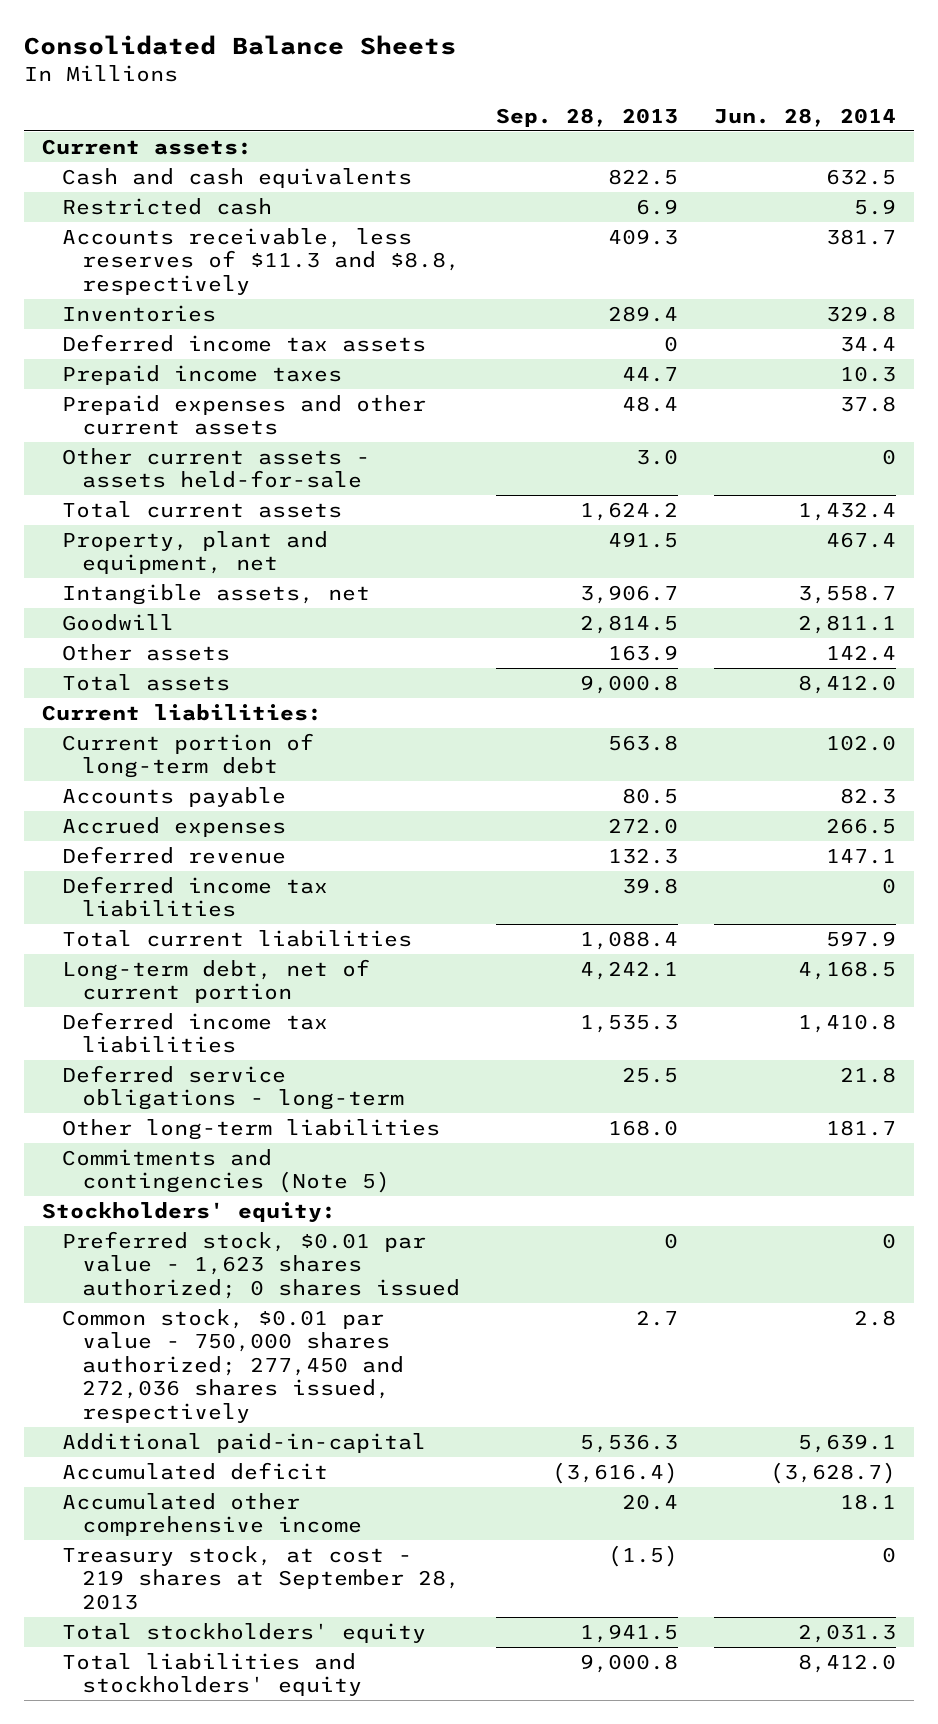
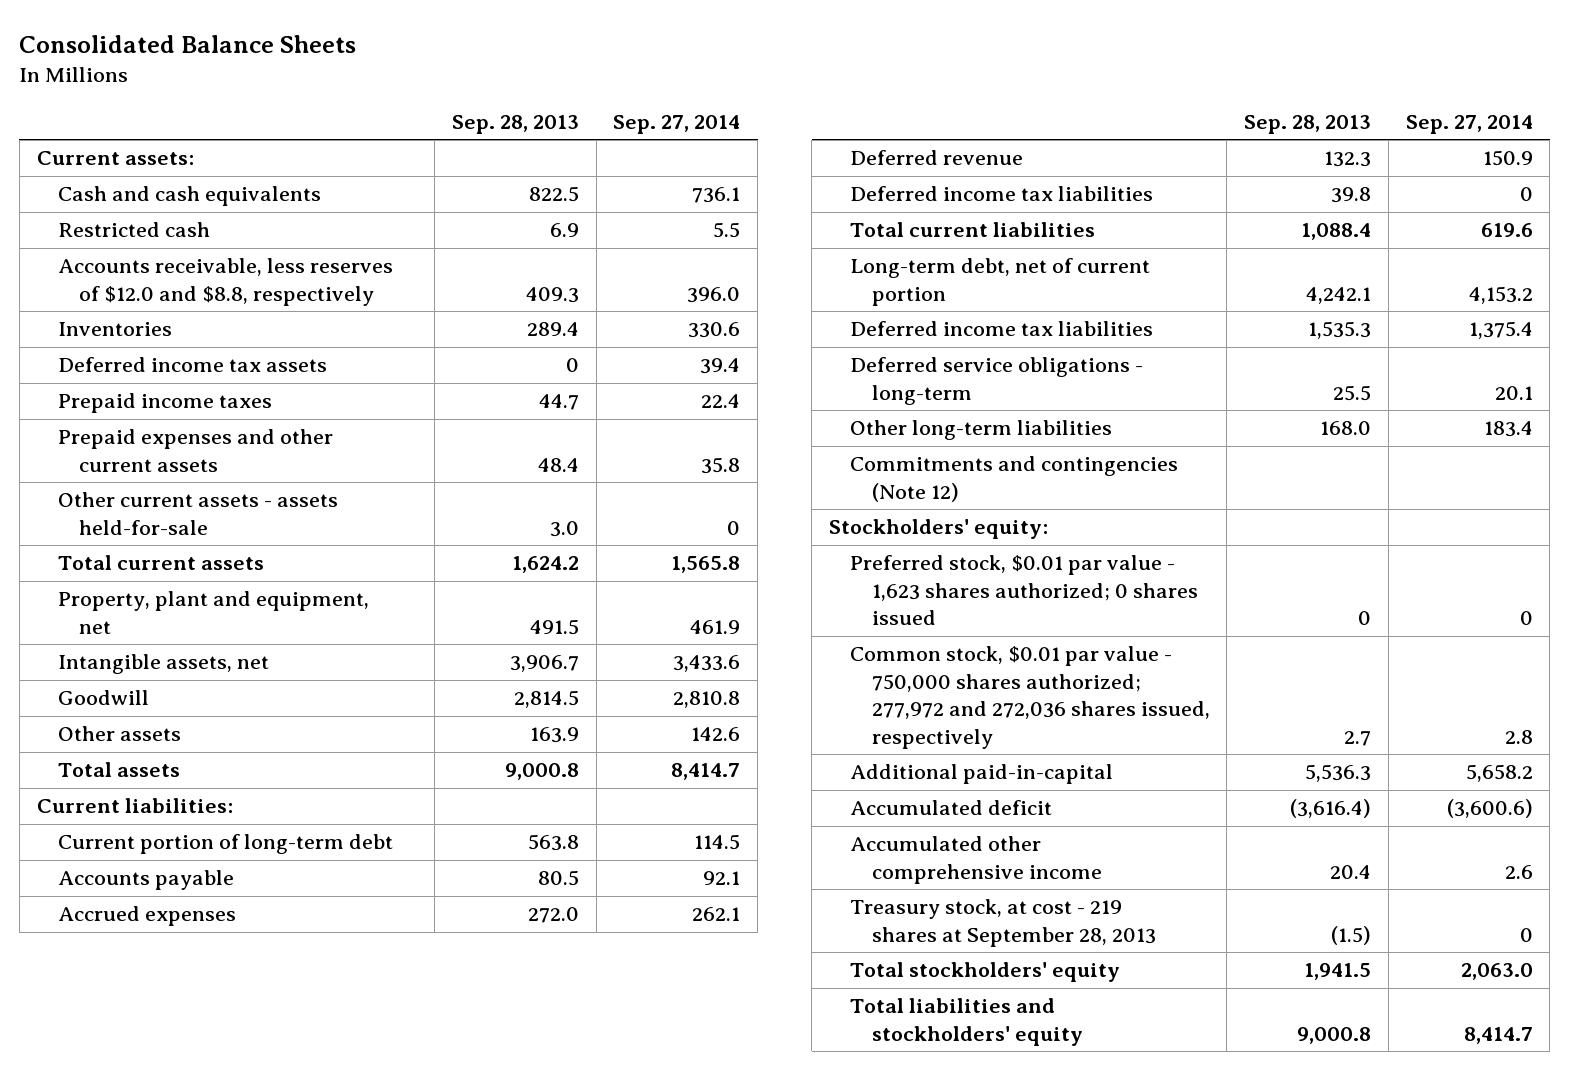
[714,107,897,127] Jun. 28, 2014 -> none
none -> [613,114,741,134] Sep. 27, 2014
[61,227,461,295] Accounts receivable, less reserves of $11.3 and $8.8, respectively -> [58,258,394,306] Accounts receivable, less reserves of $12.0 and $8.8, respectively
[61,1148,391,1194] Commitments and contingencies (Note 5) -> [850,456,1179,502] Commitments and contingencies (Note 12)
[61,1308,405,1423] Common stock, $0.01 par value - 750,000 shares authorized; 277,450 and 272,036 shares issued, respectively -> [850,646,1210,749] Common stock, $0.01 par value - 750,000 shares authorized; 277,972 and 272,036 shares issued, respectively

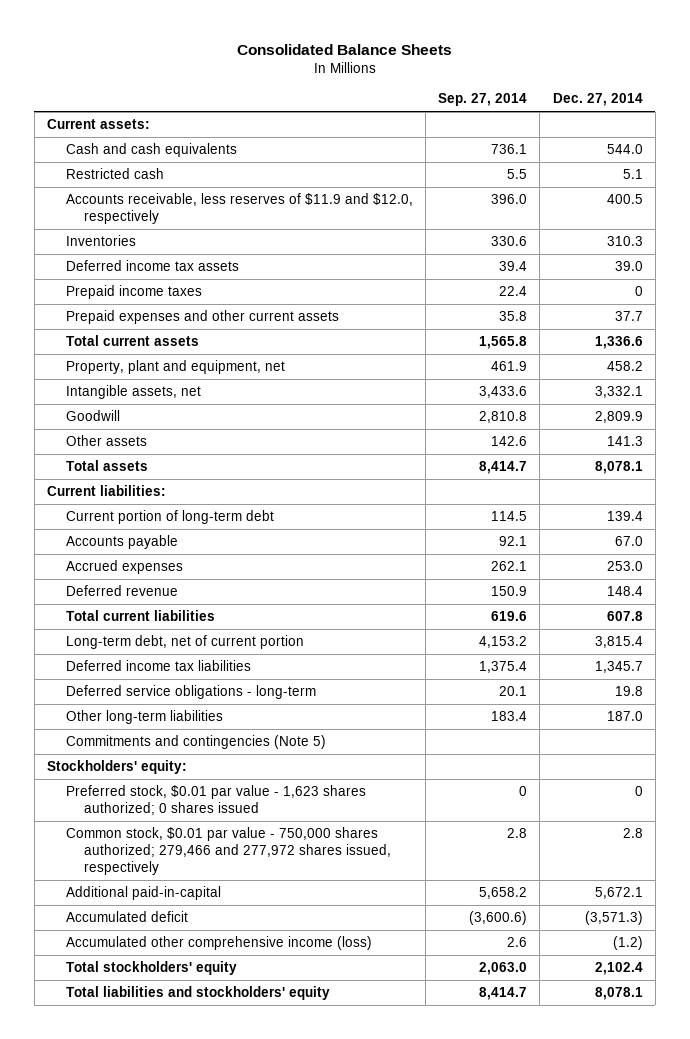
[451,114,579,134] Sep. 28, 2013 -> none
none -> [552,93,643,107] Dec. 27, 2014
[58,258,394,306] Accounts receivable, less reserves of $12.0 and $8.8, respectively -> [65,193,413,224] Accounts receivable, less reserves of $11.9 and $12.0, respectively
[58,492,339,535] Other current assets - assets held-for-sale -> none
[850,186,1154,202] Deferred income tax liabilities -> none
[850,456,1179,502] Commitments and contingencies (Note 12) -> [65,735,326,750] Commitments and contingencies (Note 5)
[850,646,1210,749] Common stock, $0.01 par value - 750,000 shares authorized; 277,972 and 272,036 shares issued, respectively -> [65,827,392,875] Common stock, $0.01 par value - 750,000 shares authorized; 279,466 and 277,972 shares issued, respectively
[850,899,1156,947] Treasury stock, at cost - 219 shares at September 28, 2013 -> none
[850,836,1102,884] Accumulated other comprehensive income -> [65,936,372,951] Accumulated other comprehensive income (loss)

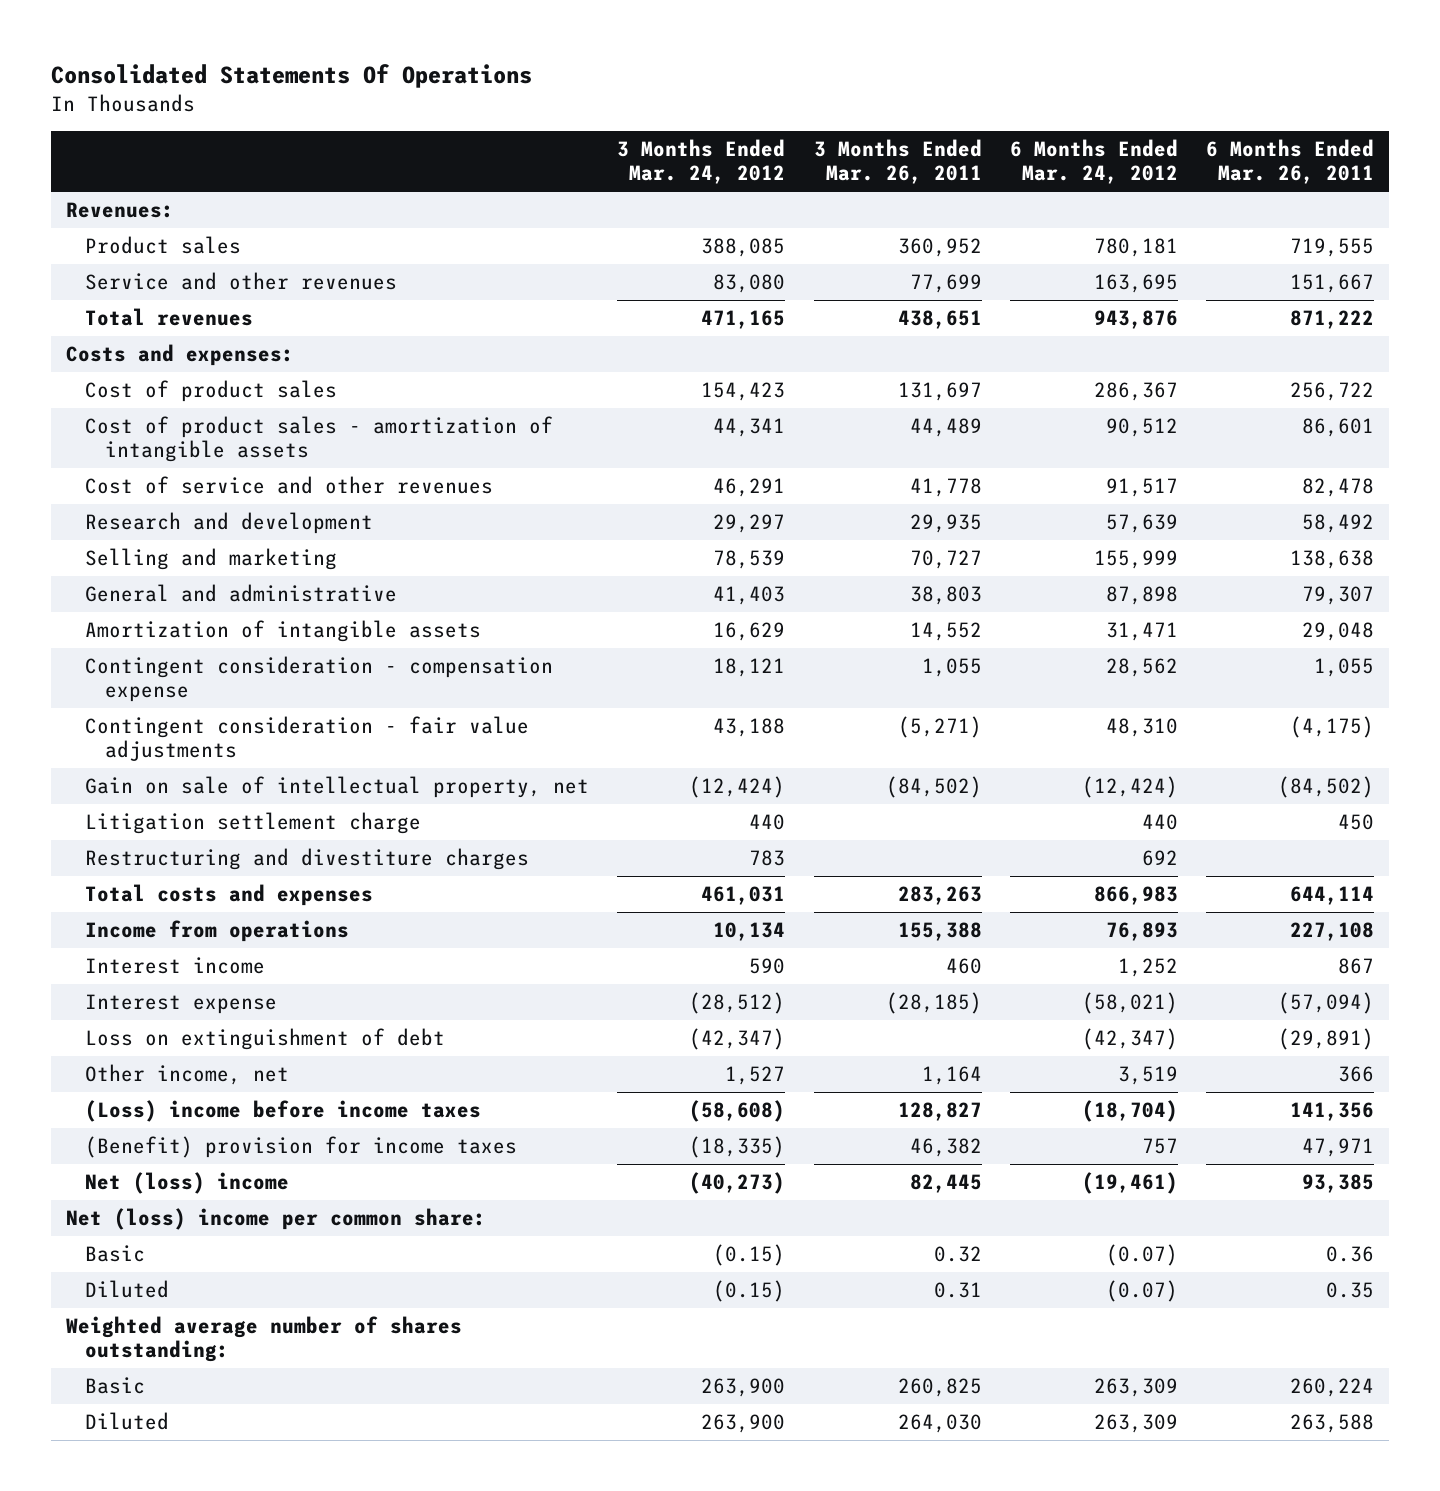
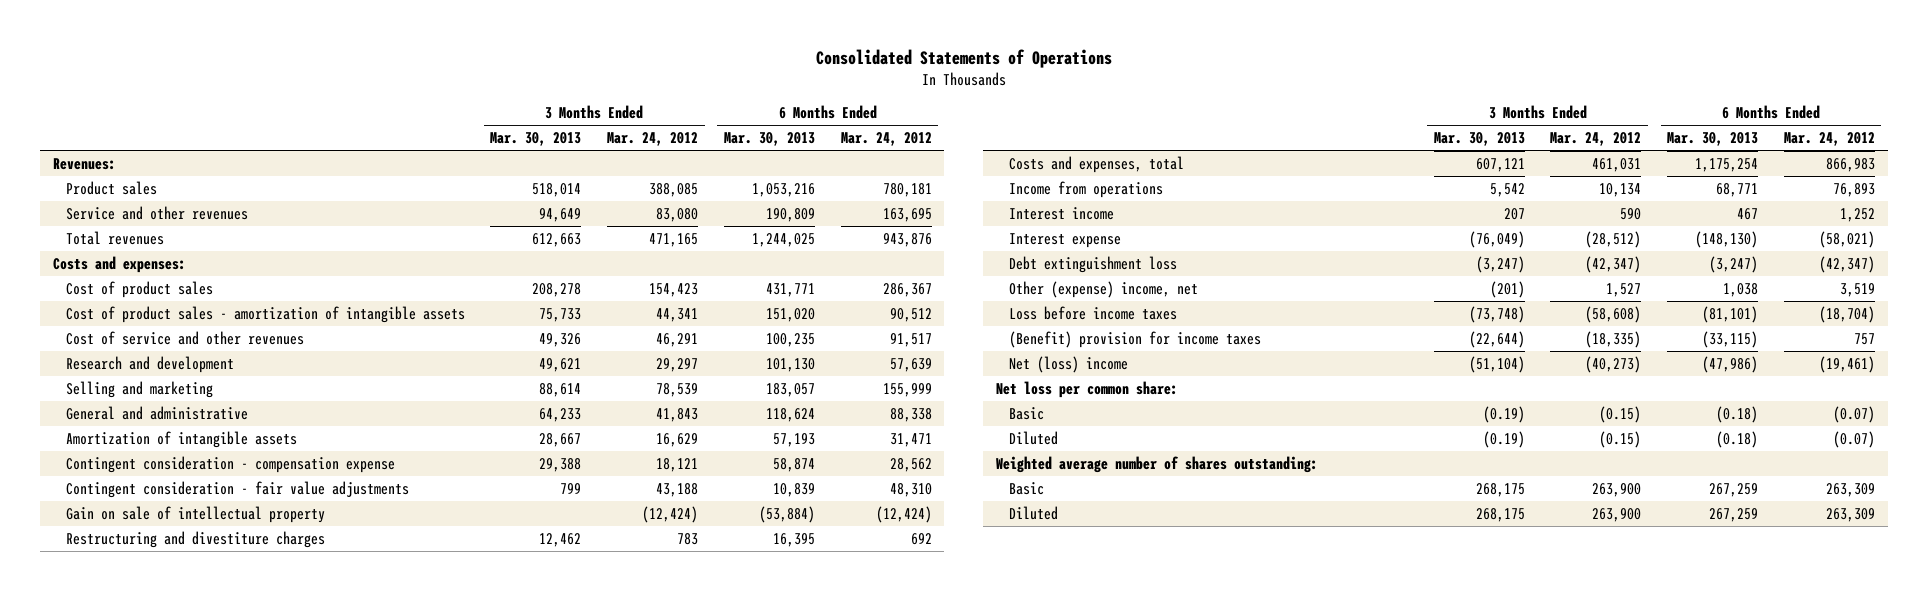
[51,64,533,89] Consolidated Statements Of Operations -> [815,48,1112,68] Consolidated Statements of Operations
[813,138,982,185] 3 Months Ended Mar. 26, 2011 -> none
[1206,138,1375,185] 6 Months Ended Mar. 26, 2011 -> none
none -> [490,132,582,147] Mar. 30, 2013
none -> [723,132,815,147] Mar. 30, 2013
[713,585,786,605] 41,403 -> [656,407,699,422] 41,843
[1106,585,1179,605] 87,898 -> [889,407,932,422] 88,338
[85,811,422,834] Litigation settlement charge -> none
[85,775,590,798] Gain on sale of intellectual property, net -> [65,505,325,523] Gain on sale of intellectual property
[85,883,374,906] Total costs and expenses -> [1008,155,1184,173] Costs and expenses, total
[85,1027,446,1050] Loss on extinguishment of debt -> [1008,255,1177,273] Debt extinguishment loss
[85,1063,290,1085] Other income, net -> [1008,280,1198,298] Other (expense) income, net
[85,1099,482,1122] (Loss) income before income taxes -> [1008,305,1177,320] Loss before income taxes
[65,1207,486,1230] Net (loss) income per common share: -> [996,380,1179,398] Net loss per common share:

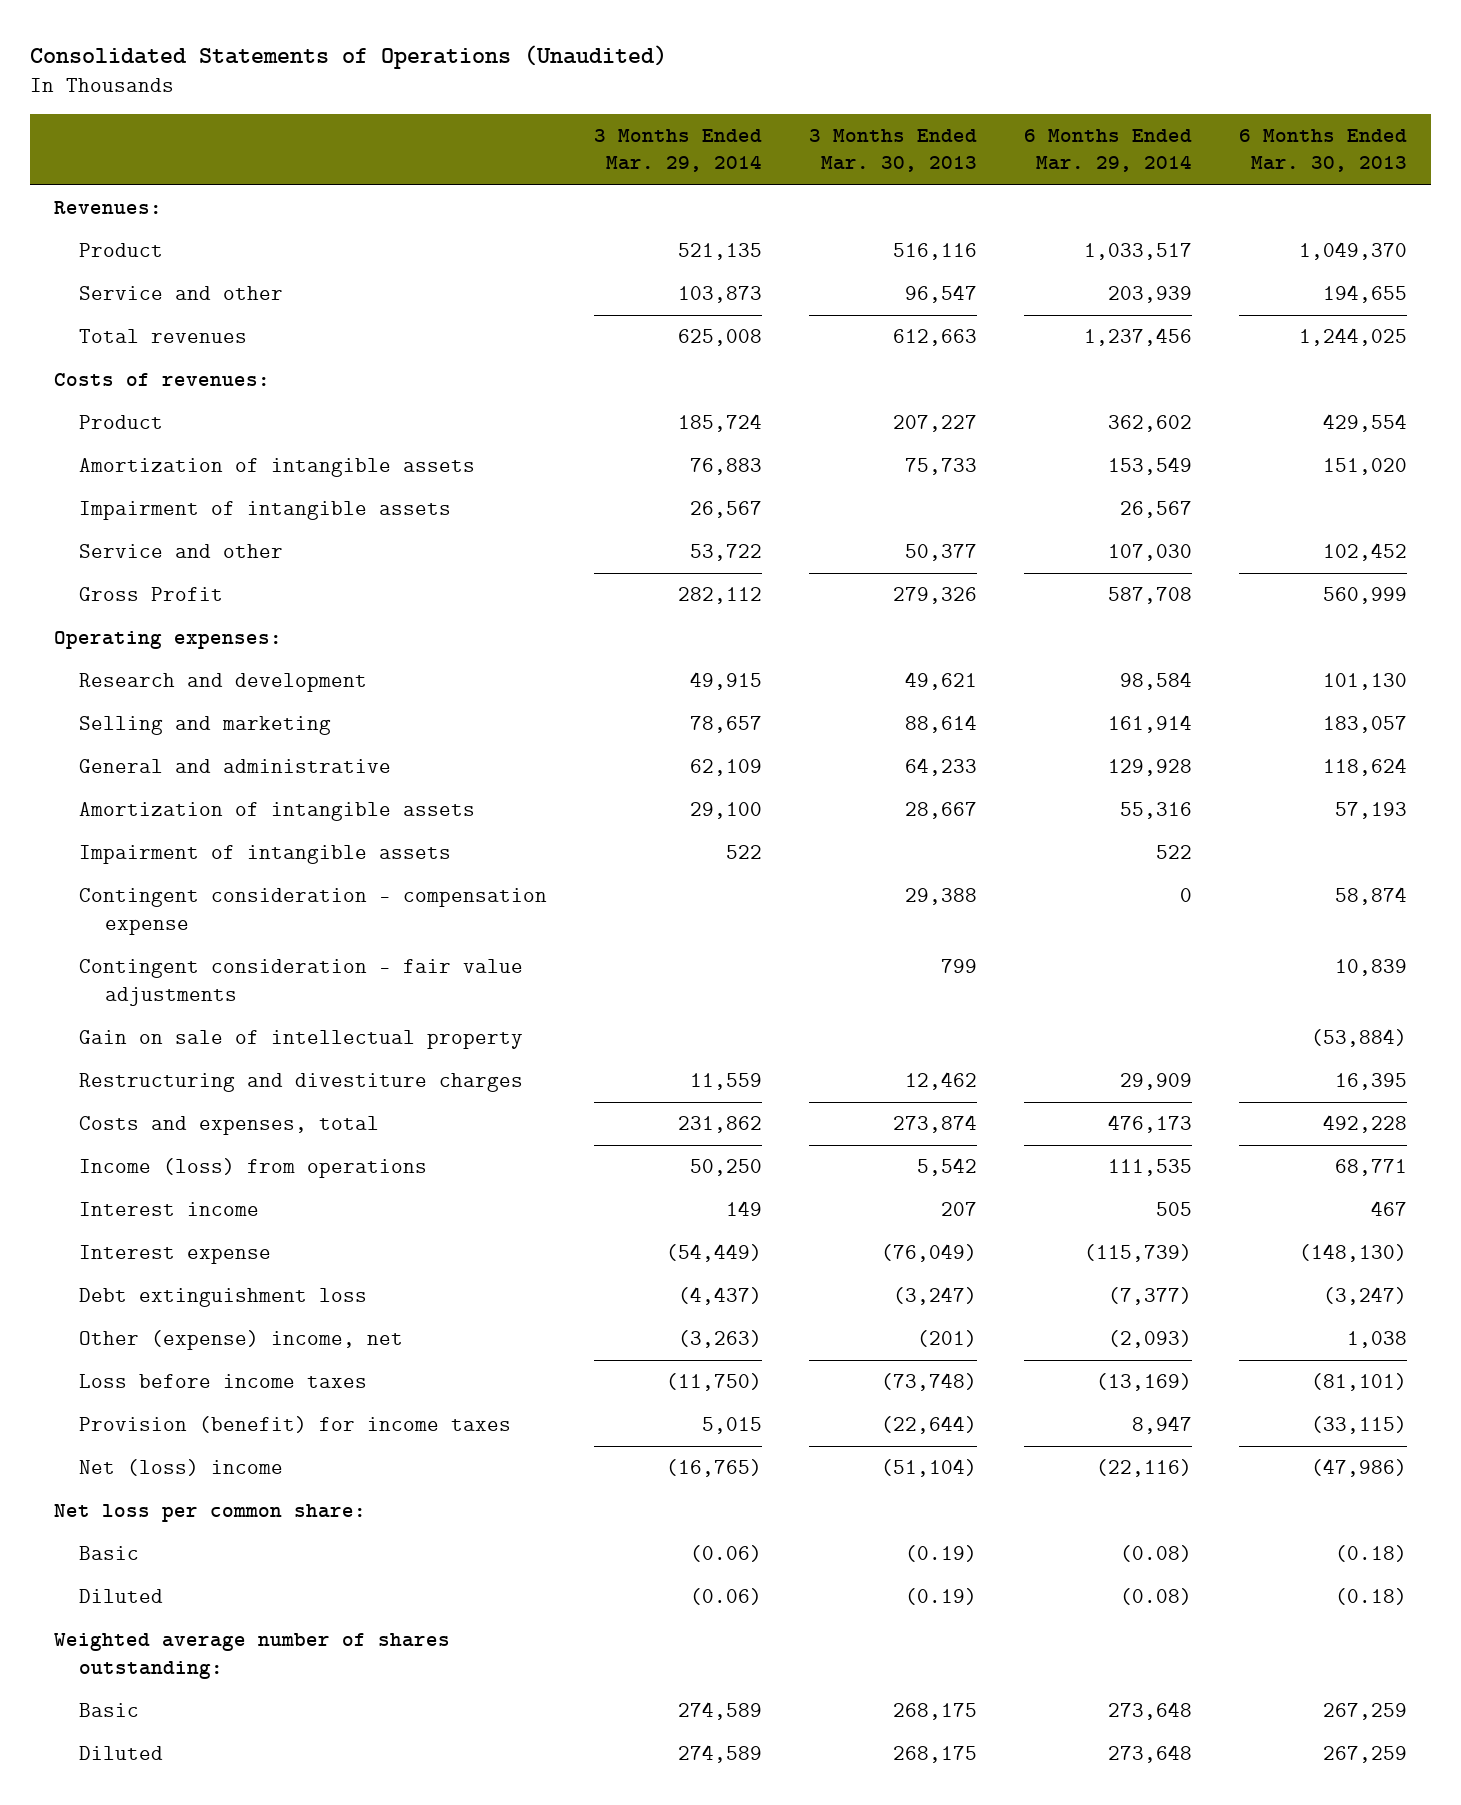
[815,48,1112,68] Consolidated Statements of Operations -> [29,45,667,70] Consolidated Statements of Operations (Unaudited)
[607,132,699,147] Mar. 24, 2012 -> none
[840,132,932,147] Mar. 24, 2012 -> none
none -> [594,129,763,173] 3 Months Ended Mar. 29, 2014
none -> [1024,129,1193,173] 6 Months Ended Mar. 29, 2014
[65,180,157,195] Product sales -> [79,243,164,258] Product
[532,182,582,197] 518,014 -> [893,243,978,261] 516,116
[751,182,815,197] 1,053,216 -> [1299,242,1408,261] 1,049,370
[65,205,248,220] Service and other revenues -> [79,286,284,301] Service and other
[539,207,582,222] 94,649 -> [905,285,978,304] 96,547
[765,207,815,222] 190,809 -> [1323,285,1408,304] 194,655
[52,255,186,273] Costs and expenses: -> none
none -> [53,373,270,387] Costs of revenues:
[65,280,213,298] Cost of product sales -> [79,415,164,430] Product
[532,282,582,297] 208,278 -> [893,415,978,433] 207,227
[765,282,815,297] 431,771 -> [1323,414,1408,433] 429,554
[65,305,465,323] Cost of product sales - amortization of intangible assets -> [79,458,476,478] Amortization of intangible assets
none -> [79,501,452,521] Impairment of intangible assets
[65,330,304,345] Cost of service and other revenues -> [79,544,284,559] Service and other
[539,332,582,347] 49,326 -> [905,544,978,562] 50,377
[765,332,815,347] 100,235 -> [1323,543,1408,562] 102,452
none -> [79,587,224,602] Gross Profit
none -> [53,631,282,650] Operating expenses:
none -> [79,845,452,865] Impairment of intangible assets
[1475,157,1525,172] 607,121 -> [893,1115,978,1134] 273,874
[1695,157,1759,172] 1,175,254 -> [1323,1115,1408,1134] 492,228
[1008,180,1163,198] Income from operations -> [79,1158,428,1179] Income (loss) from operations
[1008,330,1261,348] (Benefit) provision for income taxes -> [79,1416,512,1434] Provision (benefit) for income taxes

